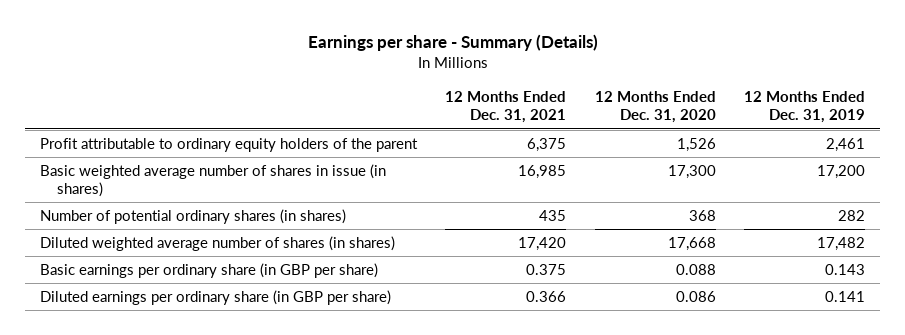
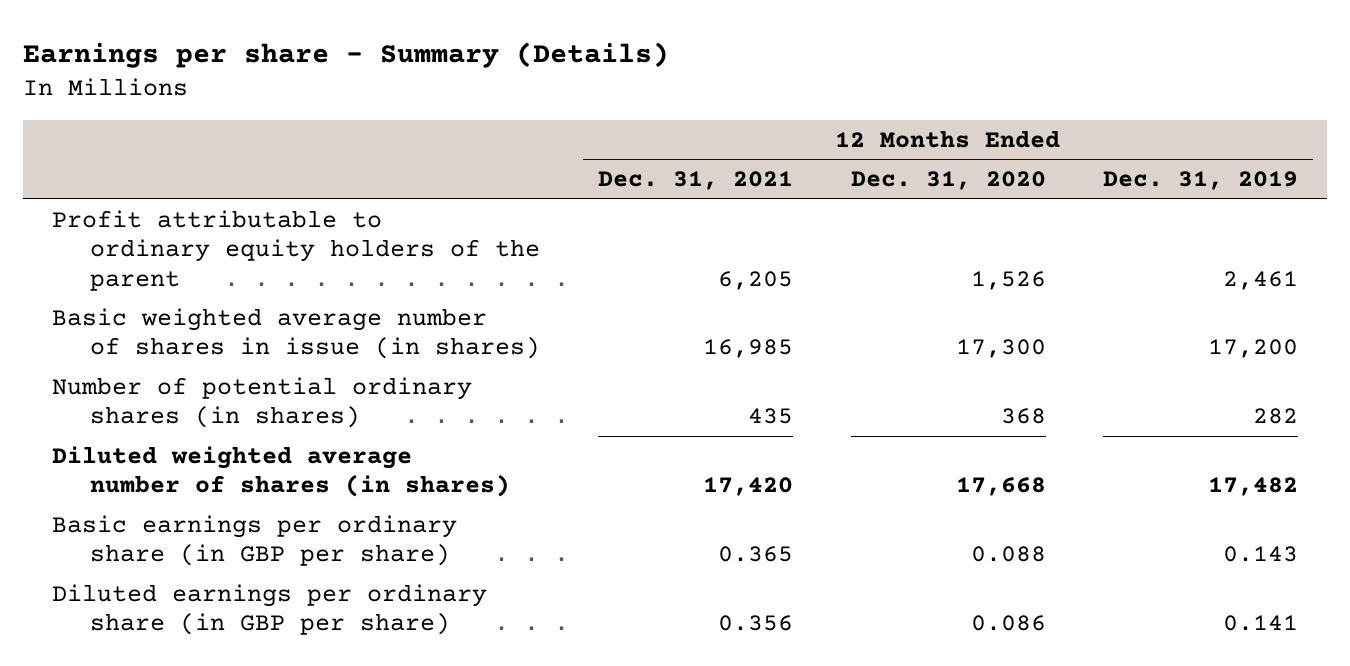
[527,138,567,153] 6,375 -> [717,270,793,290] 6,205
[526,264,567,276] 0.375 -> [717,546,793,563] 0.365
[526,291,567,303] 0.366 -> [717,615,793,632] 0.356

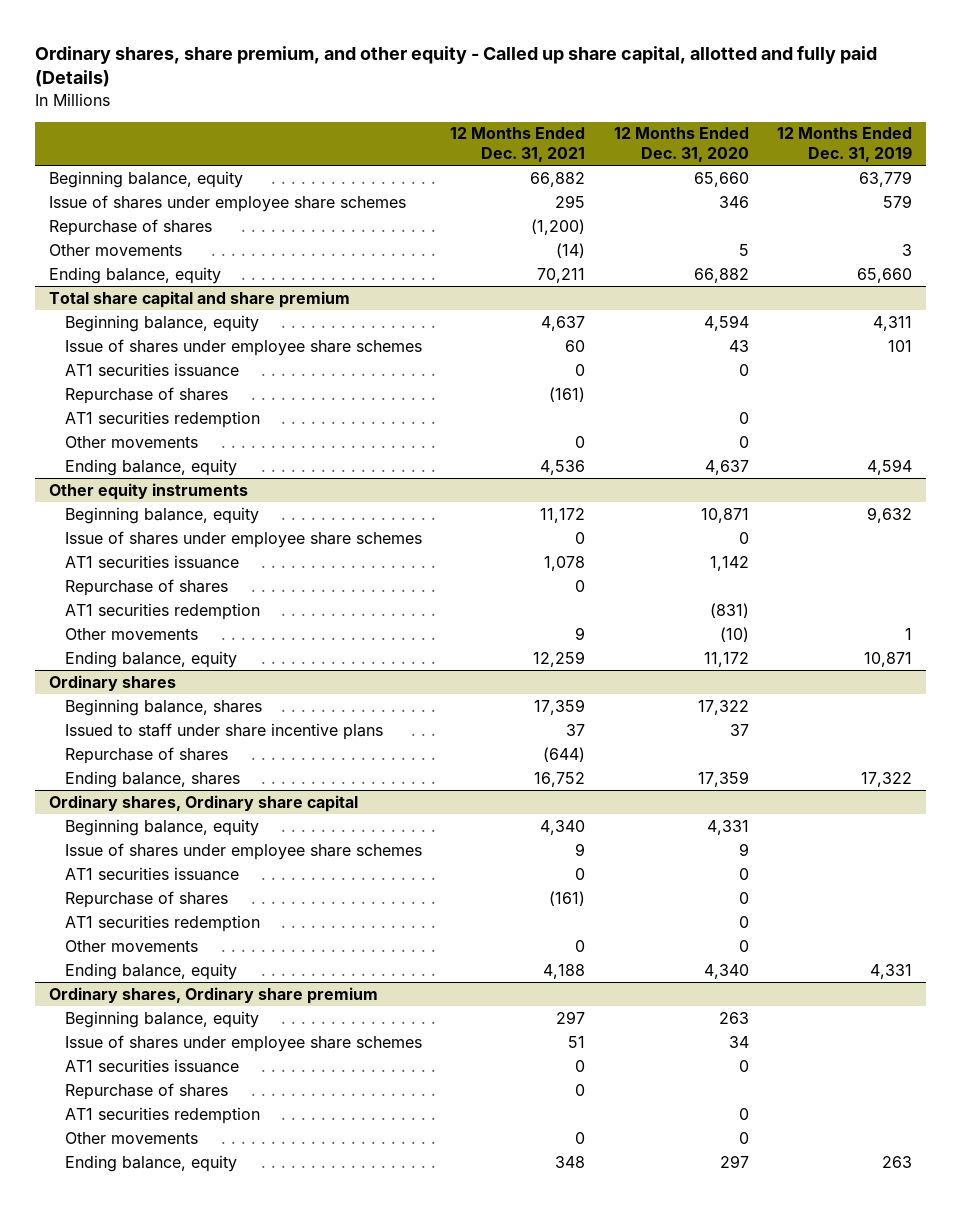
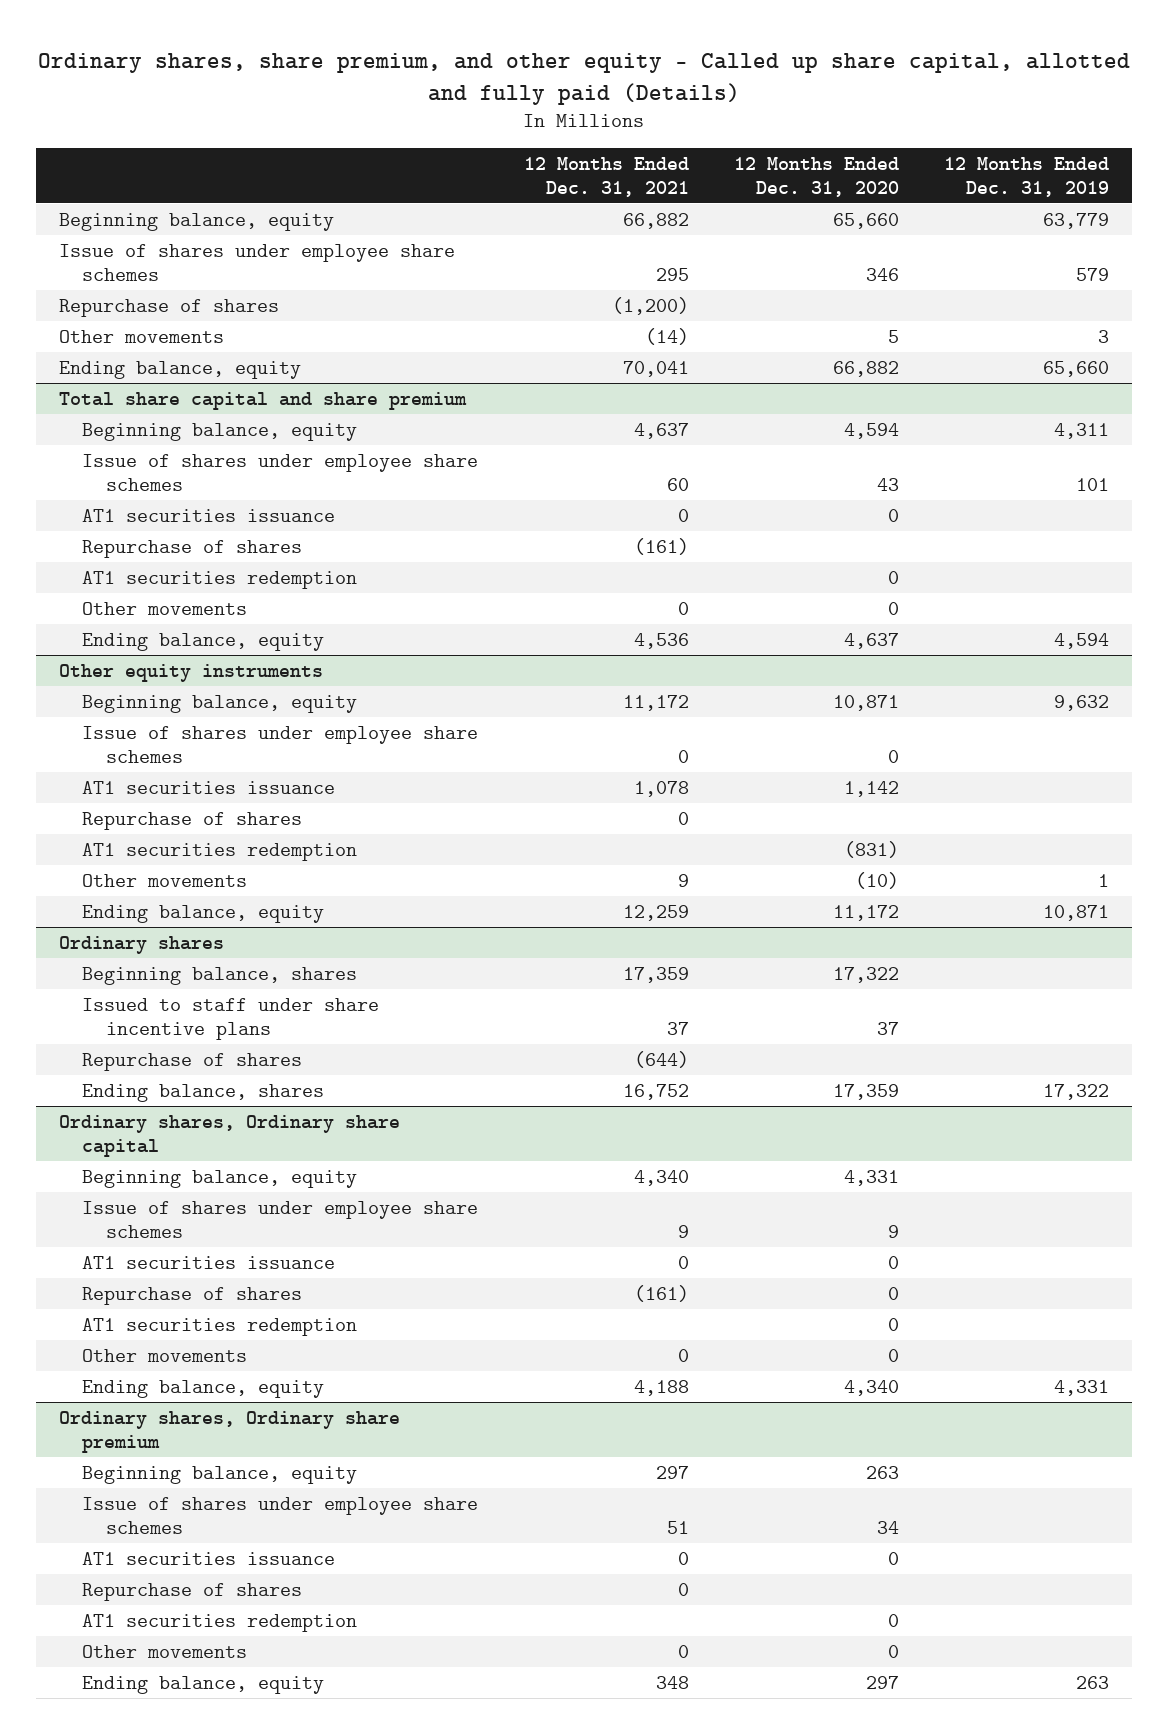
[537,267,586,283] 70,211 -> [622,360,689,377] 70,041

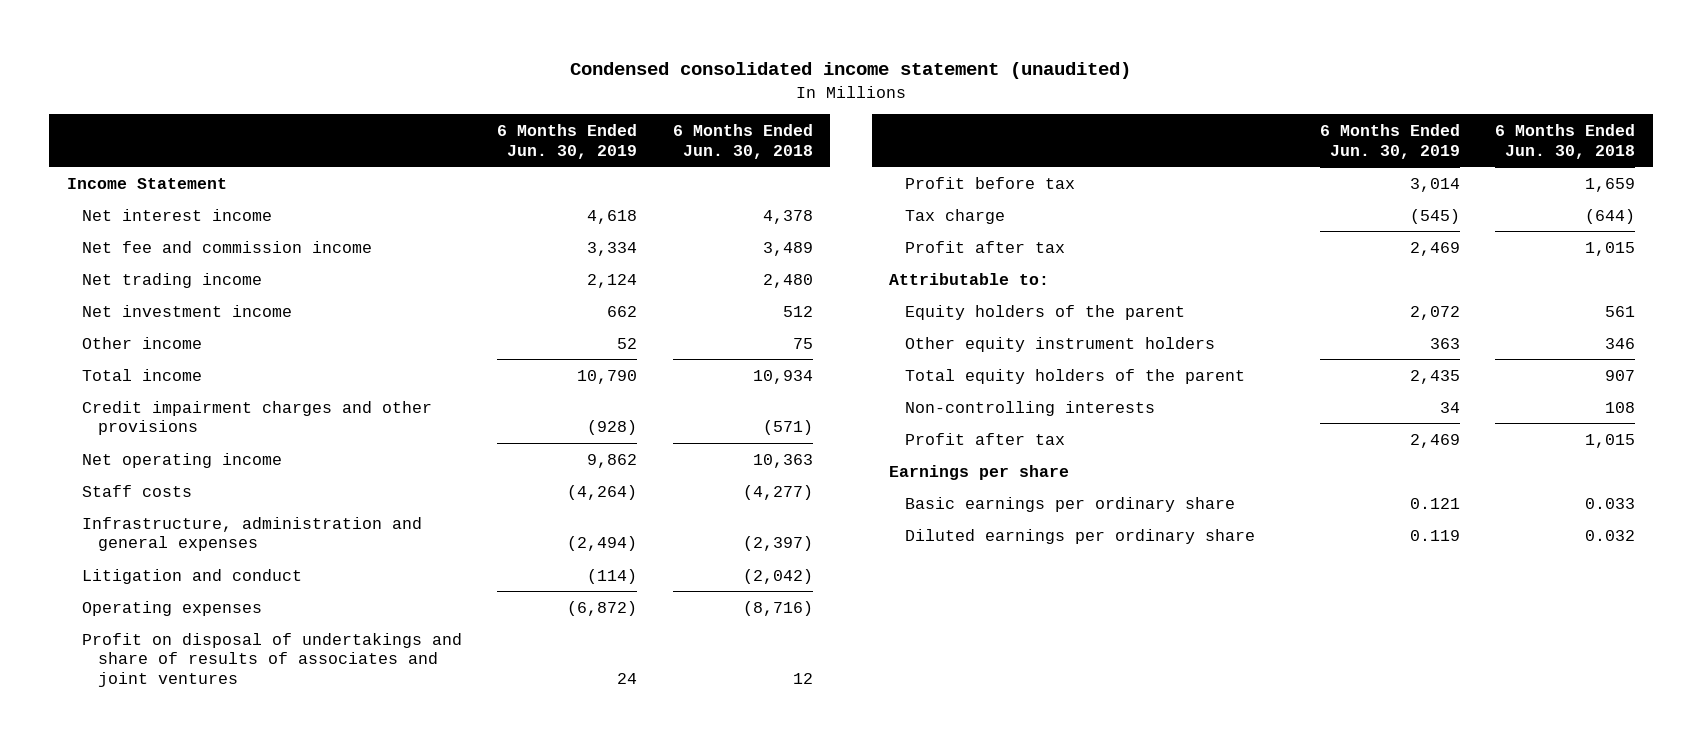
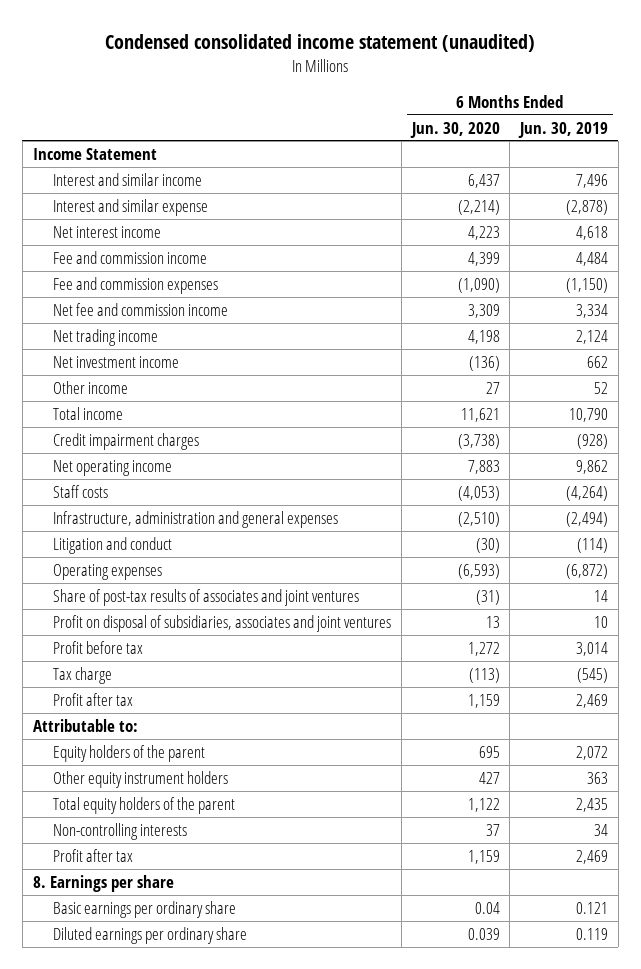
[672,124,813,159] 6 Months Ended Jun. 30, 2018 -> none
none -> [409,121,500,138] Jun. 30, 2020
none -> [53,172,203,186] Interest and similar income
none -> [53,198,209,216] Interest and similar expense
none -> [53,250,208,264] Fee and commission income
none -> [53,276,219,294] Fee and commission expenses
[82,400,433,436] Credit impairment charges and other provisions -> [53,432,200,450] Credit impairment charges
none -> [53,588,360,606] Share of post-tax results of associates and joint ventures
[82,632,463,687] Profit on disposal of undertakings and share of results of associates and joint ventures -> [53,614,392,632] Profit on disposal of subsidiaries, associates and joint ventures
[617,672,638,684] 24 -> [594,615,609,628] 10
[889,464,1070,480] Earnings per share -> [32,874,174,892] 8. Earnings per share

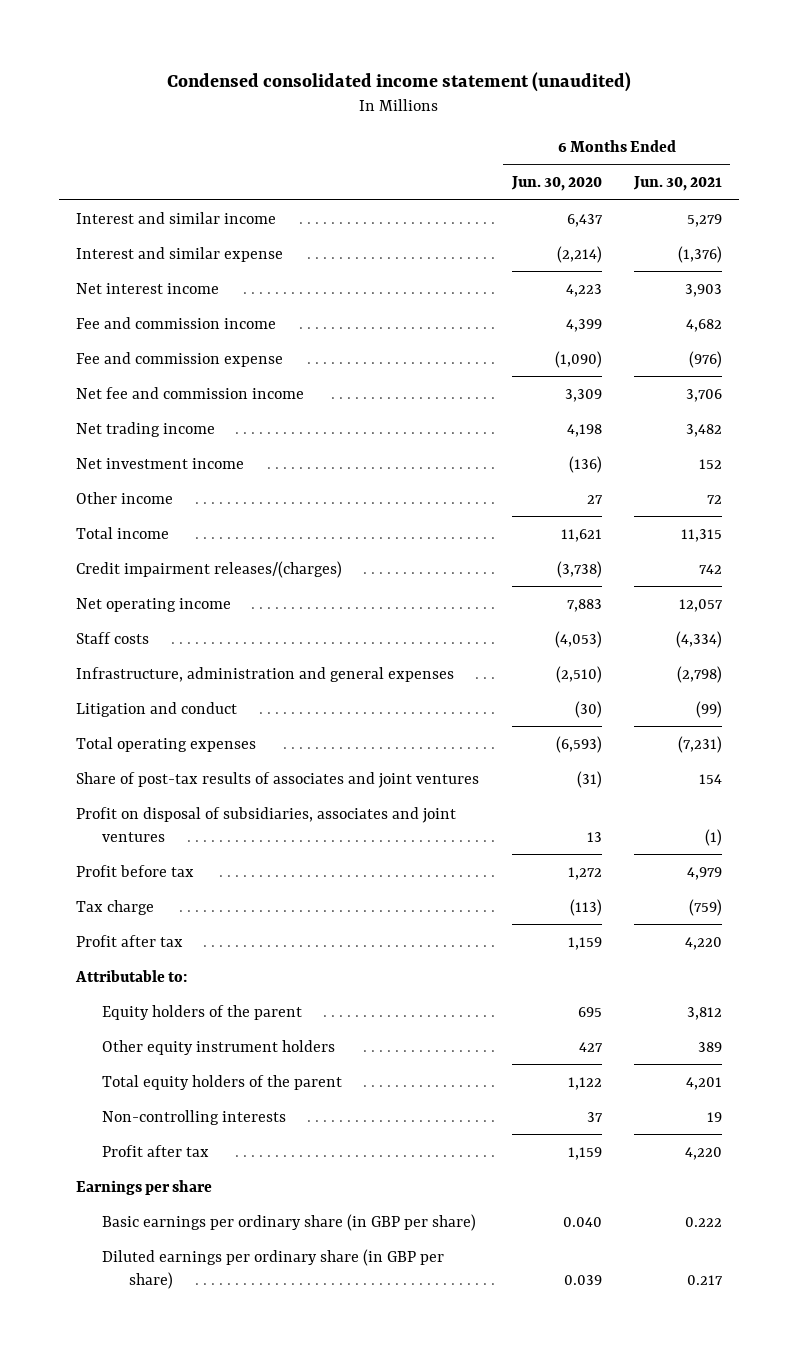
[518,121,609,138] Jun. 30, 2019 -> none
none -> [633,176,723,192] Jun. 30, 2021
[32,147,157,160] Income Statement -> none
[53,276,219,294] Fee and commission expenses -> [75,351,283,367] Fee and commission expense
[53,432,200,450] Credit impairment charges -> [75,560,342,578] Credit impairment releases/(charges)
[53,563,163,580] Operating expenses -> [75,736,256,752] Total operating expenses
[32,874,174,892] 8. Earnings per share -> [75,1179,212,1195] Earnings per share
[53,900,237,918] Basic earnings per ordinary share -> [102,1213,477,1231] Basic earnings per ordinary share (in GBP per share)
[474,901,500,914] 0.04 -> [562,1216,602,1227] 0.040
[53,926,248,944] Diluted earnings per ordinary share -> [102,1248,445,1289] Diluted earnings per ordinary share (in GBP per share)

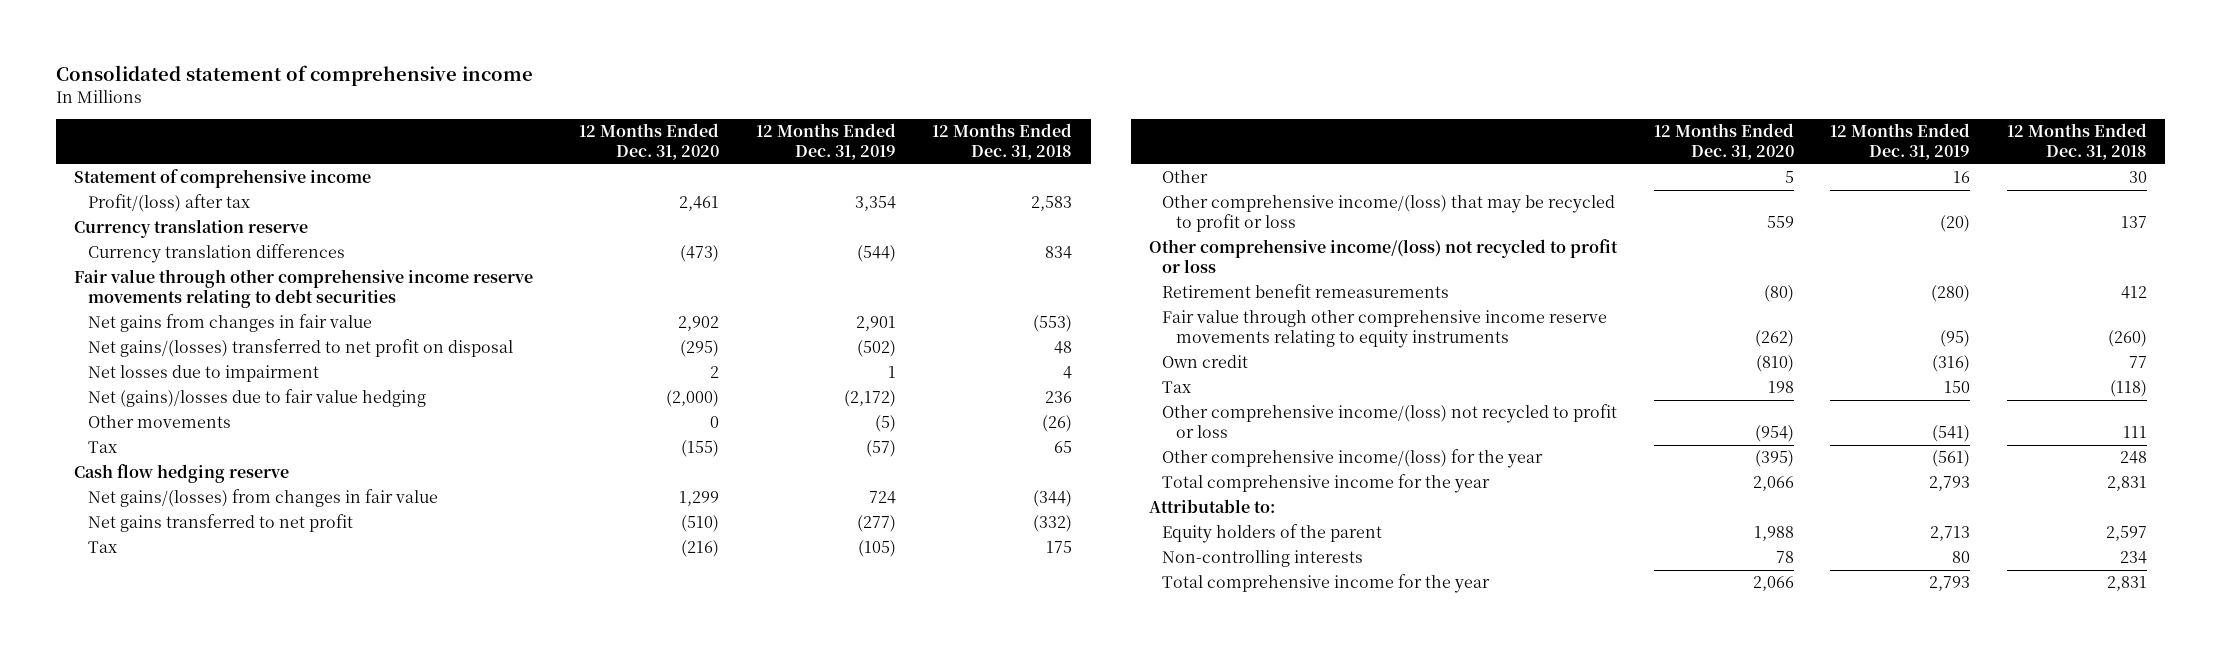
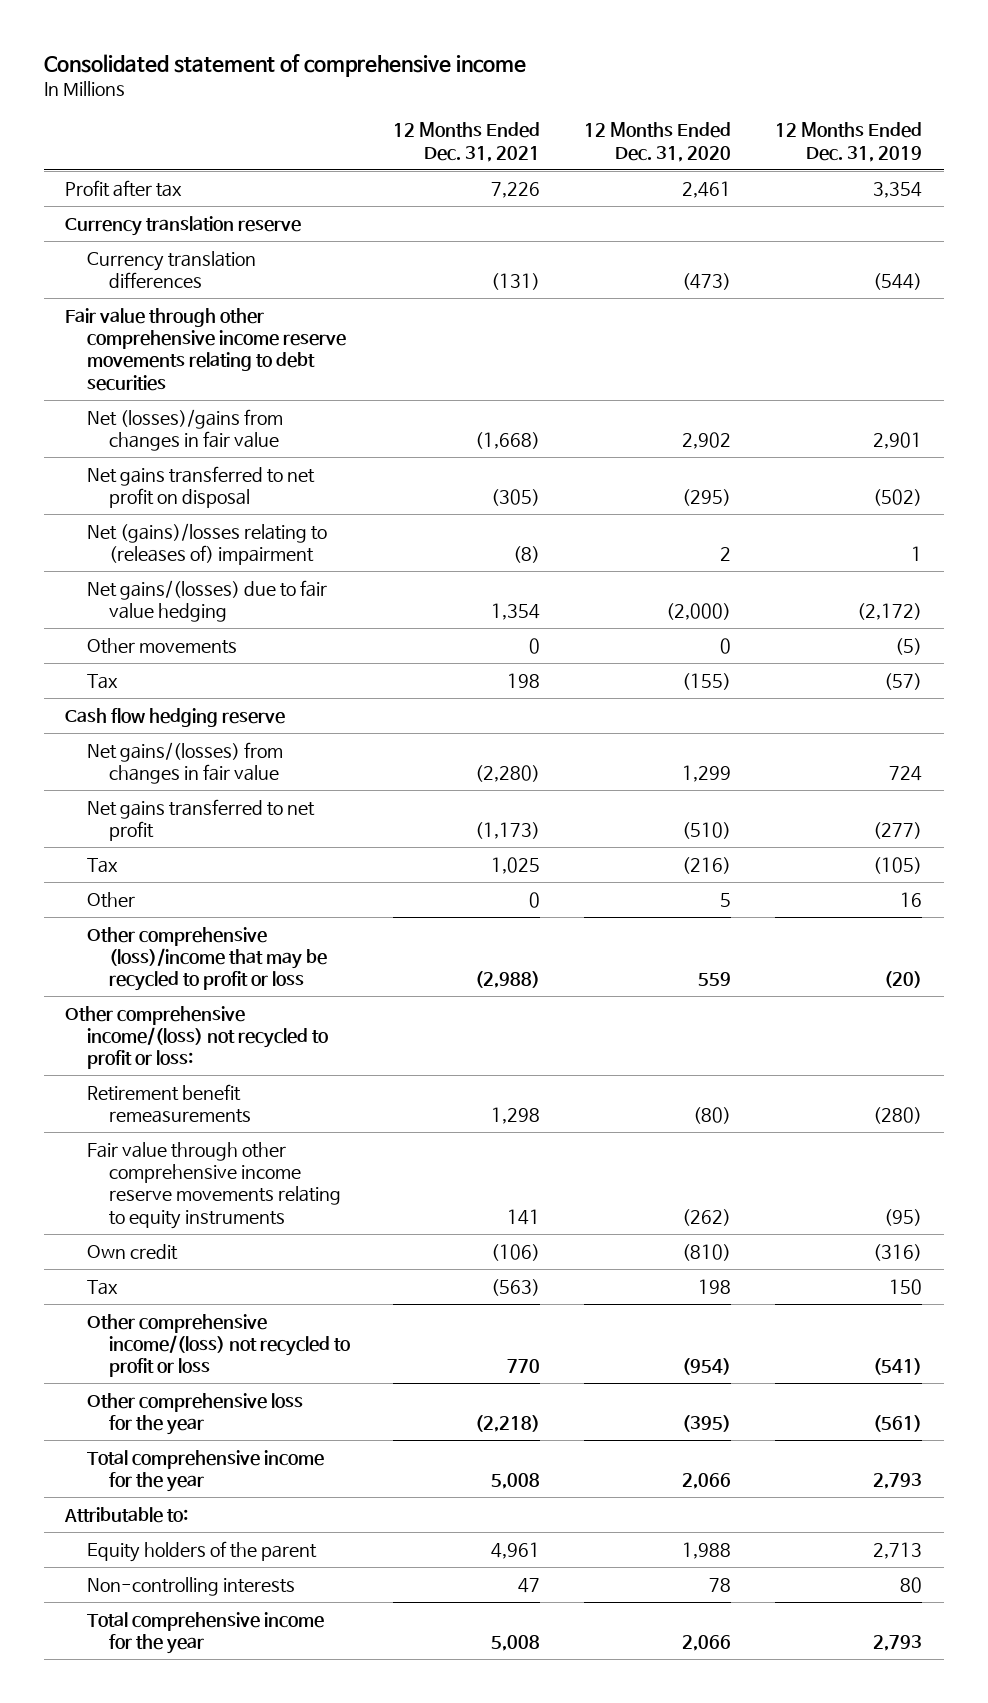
[932,123,1073,160] 12 Months Ended Dec. 31, 2018 -> none
none -> [393,122,541,162] 12 Months Ended Dec. 31, 2021
[74,169,372,189] Statement of comprehensive income -> none
[87,194,250,213] Profit/(loss) after tax -> [65,179,183,197] Profit after tax
[87,314,372,333] Net gains from changes in fair value -> [87,408,284,452] Net (losses)/gains from changes in fair value
[87,339,513,358] Net gains/(losses) transferred to net profit on disposal -> [87,465,316,509] Net gains transferred to net profit on disposal
[87,365,319,383] Net losses due to impairment -> [87,522,328,566] Net (gains)/losses relating to (releases of) impairment
[87,389,426,408] Net (gains)/losses due to fair value hedging -> [87,579,328,623] Net gains/(losses) due to fair value hedging
[1162,195,1616,233] Other comprehensive income/(loss) that may be recycled to profit or loss -> [87,926,327,992] Other comprehensive (loss)/income that may be recycled to profit or loss
[1148,239,1618,274] Other comprehensive income/(loss) not recycled to profit or loss -> [65,1005,329,1070] Other comprehensive income/(loss) not recycled to profit or loss:
[1162,449,1544,469] Other comprehensive income/(loss) for the year -> [87,1392,304,1436] Other comprehensive loss for the year

